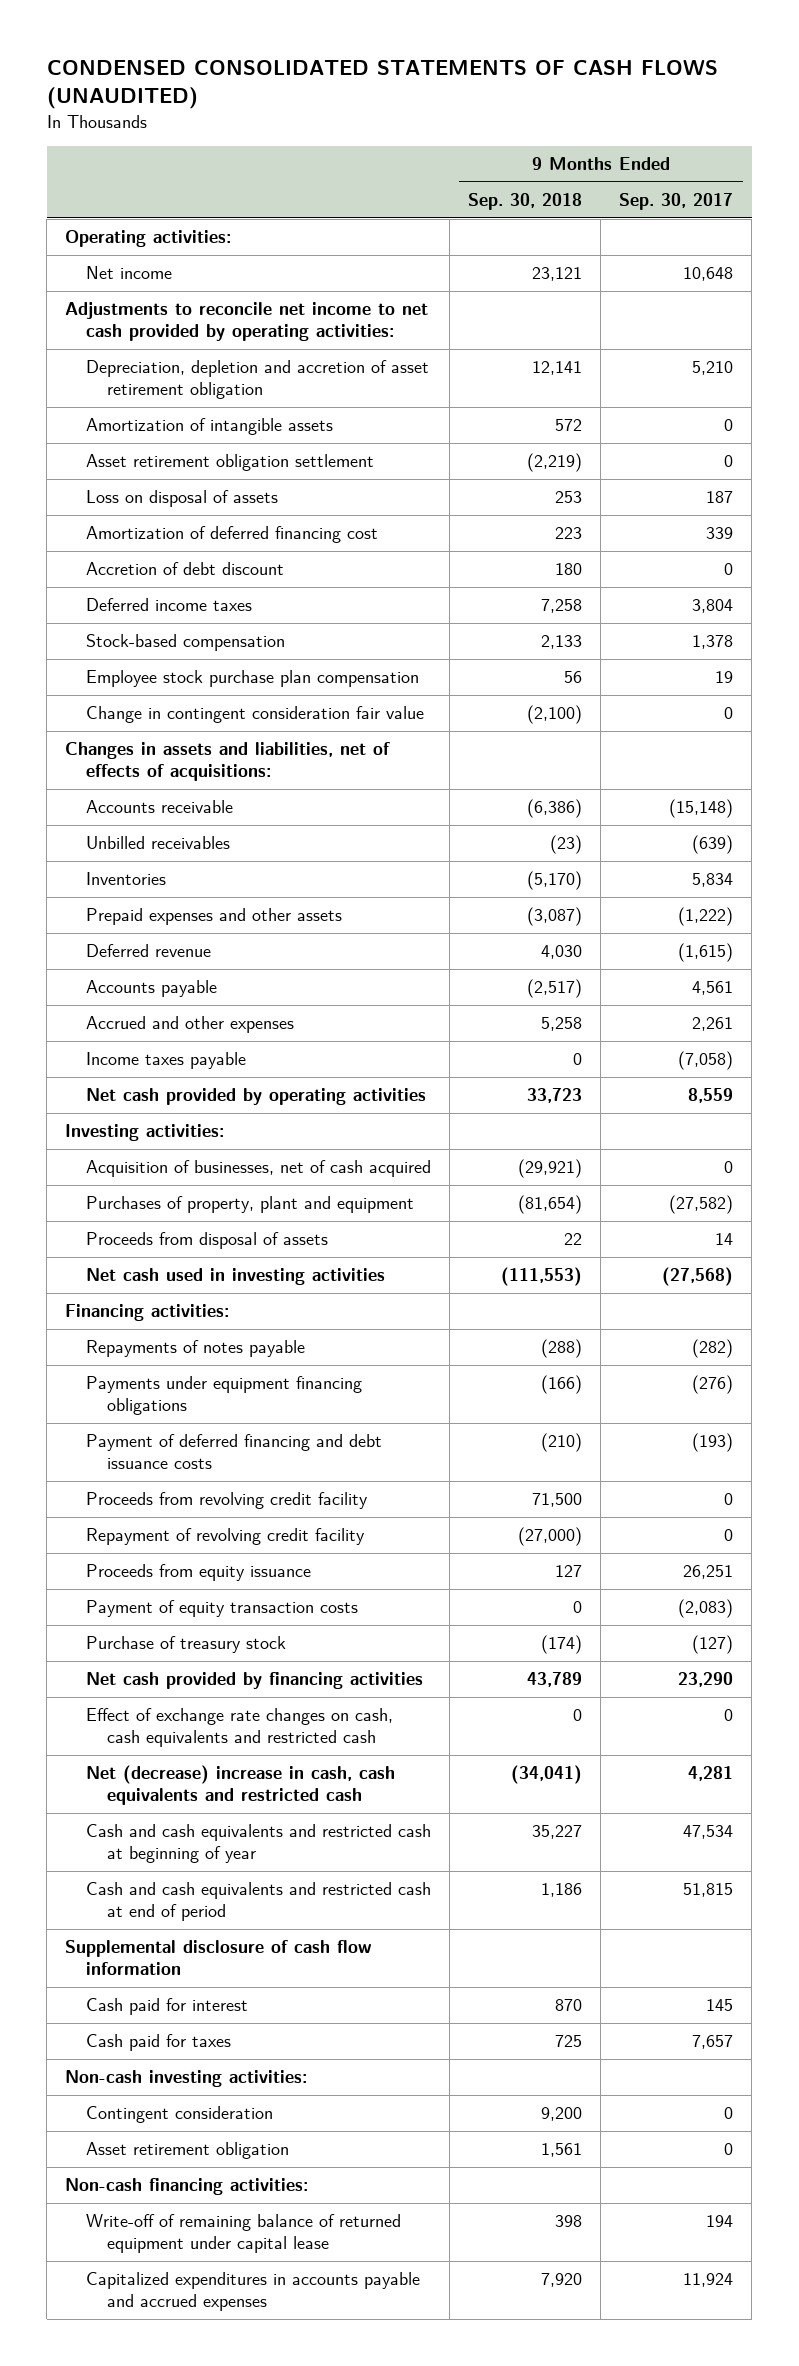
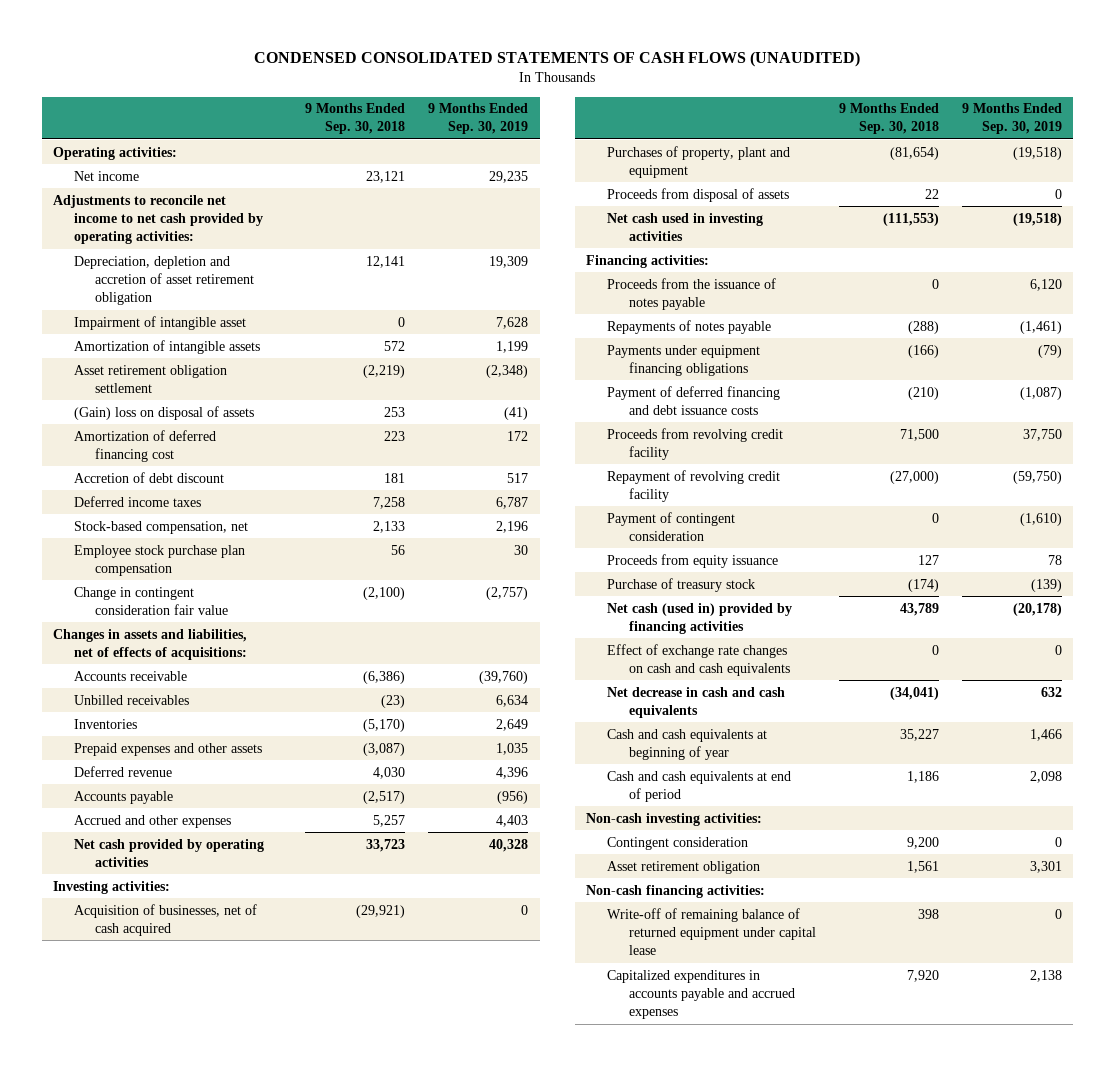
[619,193,734,211] Sep. 30, 2017 -> none
none -> [428,103,529,135] 9 Months Ended Sep. 30, 2019
none -> [74,315,247,330] Impairment of intangible asset
[86,490,279,508] Loss on disposal of assets -> [74,405,255,420] (Gain) loss on disposal of assets
[555,563,583,576] 180 -> [384,472,406,483] 181
[86,634,286,652] Stock-based compensation -> [74,520,249,534] Stock-based compensation, net
[86,1052,247,1070] Income taxes payable -> none
[541,1017,583,1032] 5,258 -> [373,814,406,827] 5,257
none -> [607,277,777,310] Proceeds from the issuance of notes payable
none -> [607,511,736,541] Payment of contingent consideration
[86,1600,359,1618] Payment of equity transaction costs -> none
[65,1940,372,1976] Supplemental disclosure of cash flow information -> none
[86,1998,249,2016] Cash paid for interest -> none
[86,2034,232,2052] Cash paid for taxes -> none
[86,1672,424,1690] Net cash provided by financing activities -> [607,602,793,634] Net cash (used in) provided by financing activities
[86,1708,394,1748] Effect of exchange rate changes on cash, cash equivalents and restricted cash -> [607,643,790,676] Effect of exchange rate changes on cash and cash equivalents
[86,1765,396,1806] Net (decrease) increase in cash, cash equivalents and restricted cash -> [607,686,786,718] Net decrease in cash and cash equivalents
[86,1824,432,1864] Cash and cash equivalents and restricted cash at beginning of year -> [607,728,768,760] Cash and cash equivalents at beginning of year
[86,1882,432,1922] Cash and cash equivalents and restricted cash at end of period -> [607,770,792,802] Cash and cash equivalents at end of period

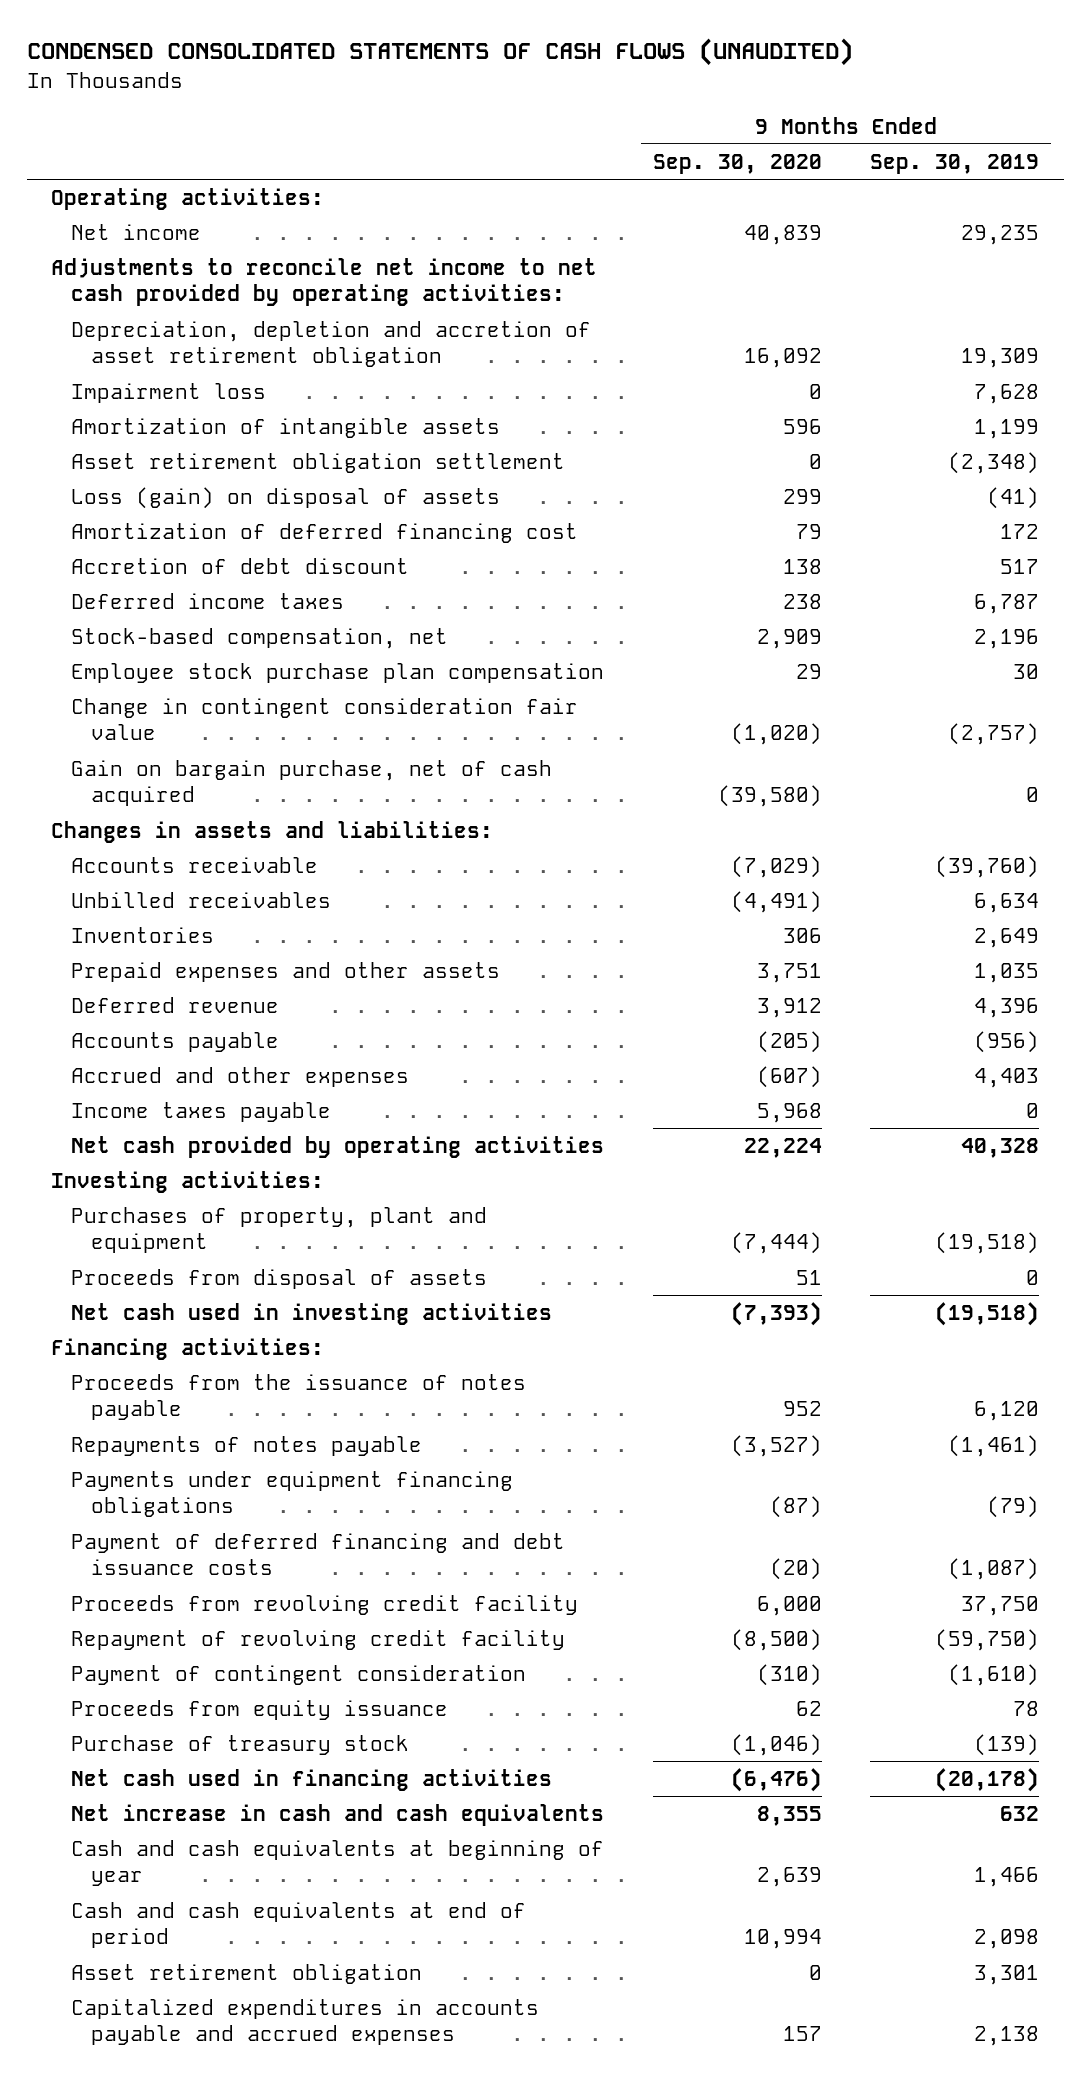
[305,103,406,135] 9 Months Ended Sep. 30, 2018 -> none
none -> [652,153,822,174] Sep. 30, 2020
[74,315,247,330] Impairment of intangible asset -> [71,382,267,403] Impairment loss
[74,405,255,420] (Gain) loss on disposal of assets -> [71,486,501,509] Loss (gain) on disposal of assets
none -> [71,759,553,807] Gain on bargain purchase, net of cash acquired
[53,628,248,660] Changes in assets and liabilities, net of effects of acquisitions: -> [51,820,494,843] Changes in assets and liabilities:
none -> [71,1101,332,1122] Income taxes payable
[74,903,258,936] Acquisition of businesses, net of cash acquired -> none
[607,643,790,676] Effect of exchange rate changes on cash and cash equivalents -> none
[607,602,793,634] Net cash (used in) provided by financing activities -> [71,1768,553,1791] Net cash used in financing activities
[607,686,786,718] Net decrease in cash and cash equivalents -> [71,1803,605,1826] Net increase in cash and cash equivalents
[586,812,763,826] Non-cash investing activities: -> none
[607,836,749,850] Contingent consideration -> none
[586,884,766,898] Non-cash financing activities: -> none
[607,907,816,956] Write-off of remaining balance of returned equipment under capital lease -> none

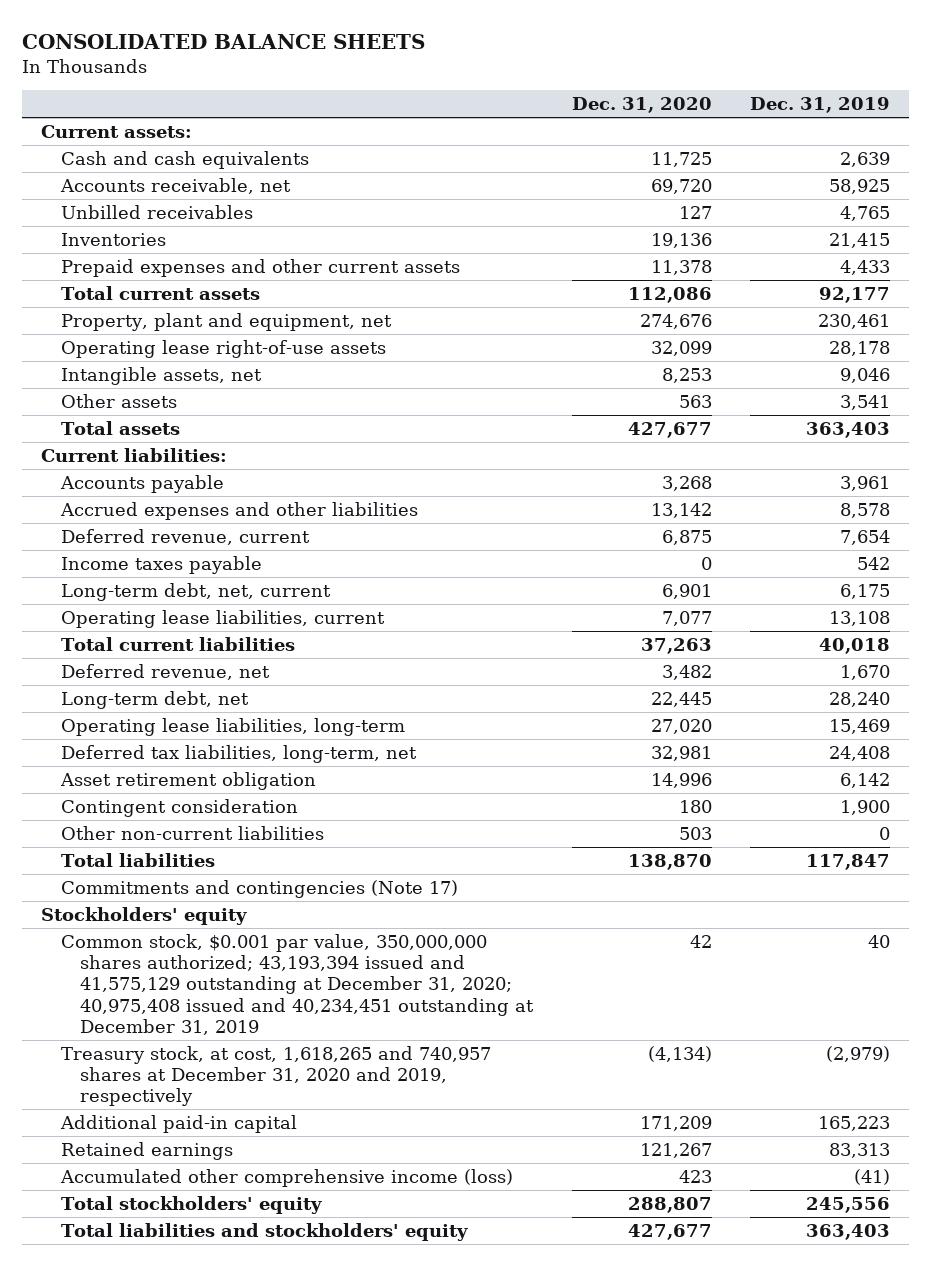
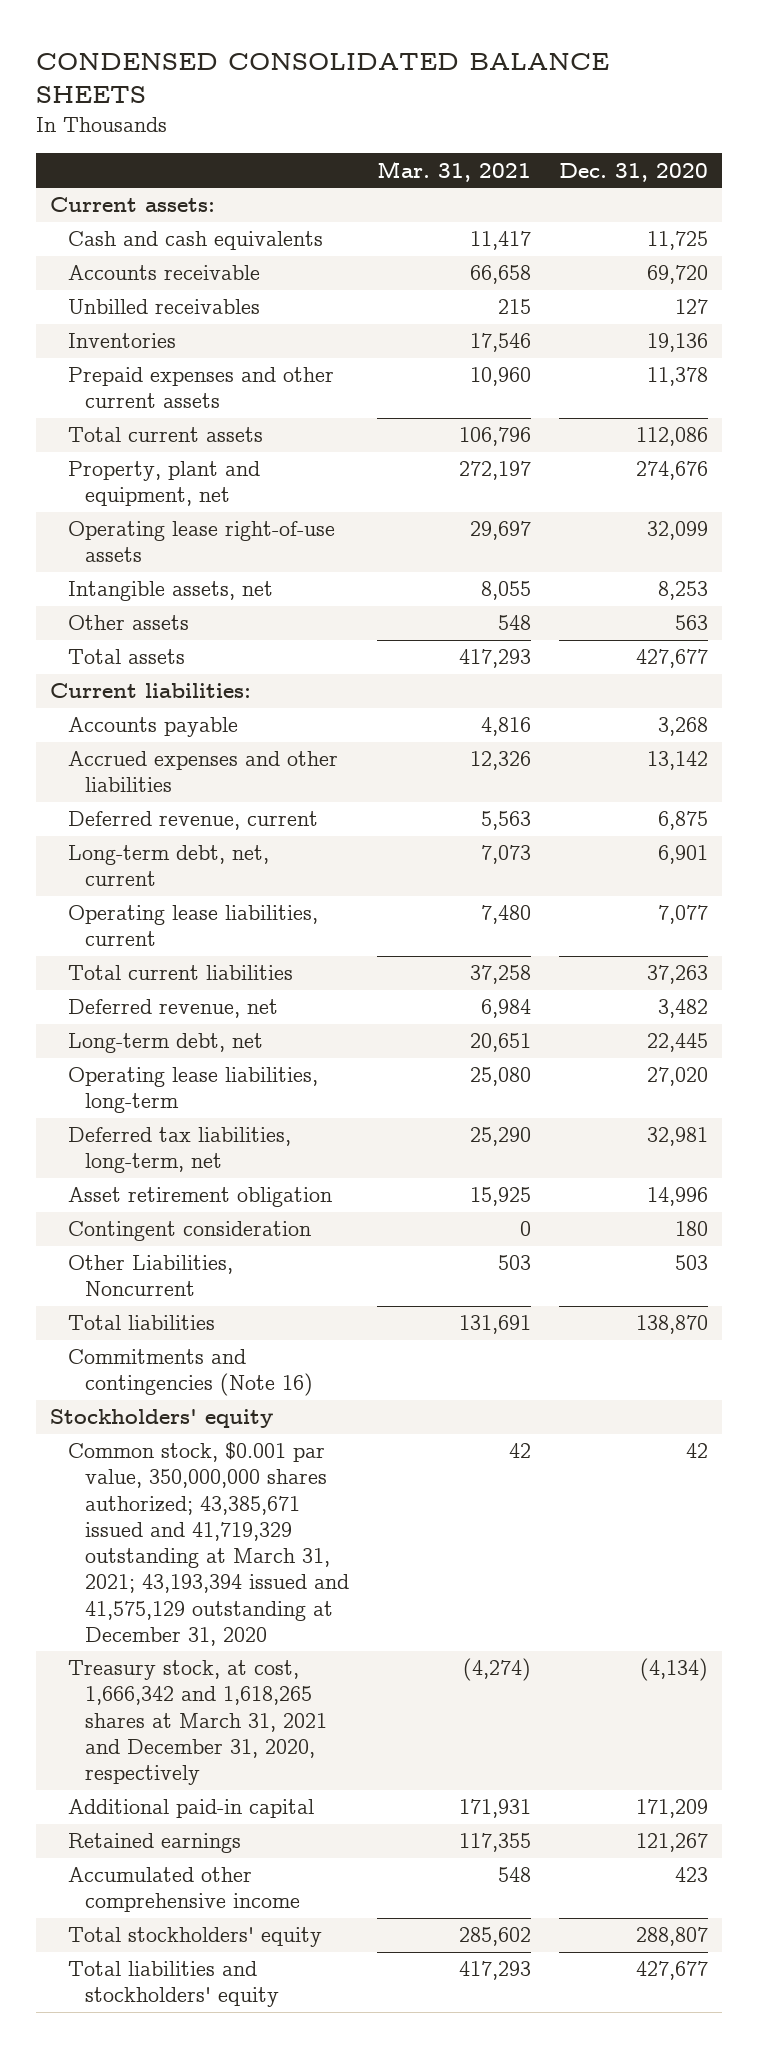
[22,34,426,50] CONSOLIDATED BALANCE SHEETS -> [36,52,610,104] CONDENSED CONSOLIDATED BALANCE SHEETS
[749,97,890,114] Dec. 31, 2019 -> none
none -> [376,160,531,182] Mar. 31, 2021
[59,177,291,194] Accounts receivable, net -> [67,265,260,281] Accounts receivable
[60,555,262,574] Income taxes payable -> none
[60,825,324,840] Other non-current liabilities -> [67,1255,233,1297] Other Liabilities, Noncurrent
[60,879,458,898] Commitments and contingencies (Note 17) -> [67,1349,313,1397] Commitments and contingencies (Note 16)
[60,933,535,1036] Common stock, $0.001 par value, 350,000,000 shares authorized; 43,193,394 issued and 41,575,129 outstanding at December 31, 2020; 40,975,408 issued and 40,234,451 outstanding at December 31, 2019 -> [67,1442,349,1646] Common stock, $0.001 par value, 350,000,000 shares authorized; 43,385,671 issued and 41,719,329 outstanding at March 31, 2021; 43,193,394 issued and 41,575,129 outstanding at December 31, 2020
[60,1045,491,1107] Treasury stock, at cost, 1,618,265 and 740,957 shares at December 31, 2020 and 2019, respectively -> [67,1660,327,1786] Treasury stock, at cost, 1,666,342 and 1,618,265 shares at March 31, 2021 and December 31, 2020, respectively
[59,1168,513,1187] Accumulated other comprehensive income (loss) -> [67,1867,300,1913] Accumulated other comprehensive income

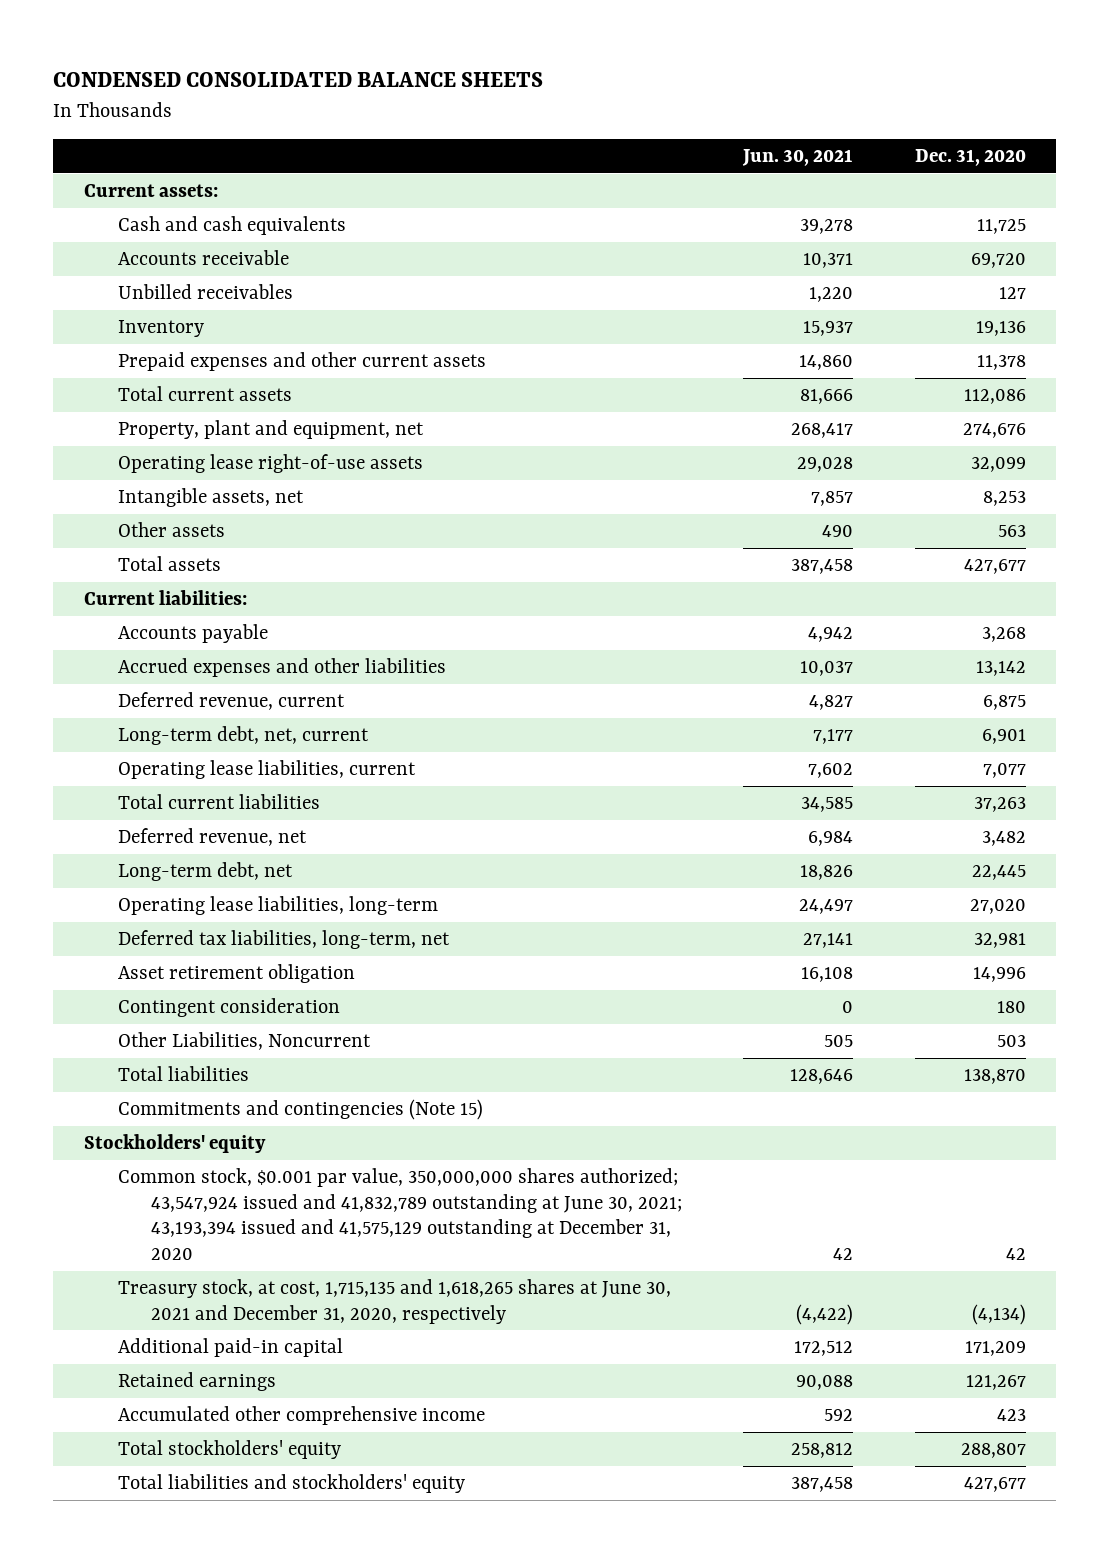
[376,160,531,182] Mar. 31, 2021 -> none
none -> [742,149,854,167] Jun. 30, 2021
[67,333,176,349] Inventories -> [117,320,204,338] Inventory
[67,1349,313,1397] Commitments and contingencies (Note 16) -> [117,1099,483,1121] Commitments and contingencies (Note 15)
[67,1442,349,1646] Common stock, $0.001 par value, 350,000,000 shares authorized; 43,385,671 issued and 41,719,329 outstanding at March 31, 2021; 43,193,394 issued and 41,575,129 outstanding at December 31, 2020 -> [117,1168,682,1260] Common stock, $0.001 par value, 350,000,000 shares authorized; 43,547,924 issued and 41,832,789 outstanding at June 30, 2021; 43,193,394 issued and 41,575,129 outstanding at December 31, 2020
[67,1660,327,1786] Treasury stock, at cost, 1,666,342 and 1,618,265 shares at March 31, 2021 and December 31, 2020, respectively -> [117,1279,671,1324] Treasury stock, at cost, 1,715,135 and 1,618,265 shares at June 30, 2021 and December 31, 2020, respectively

